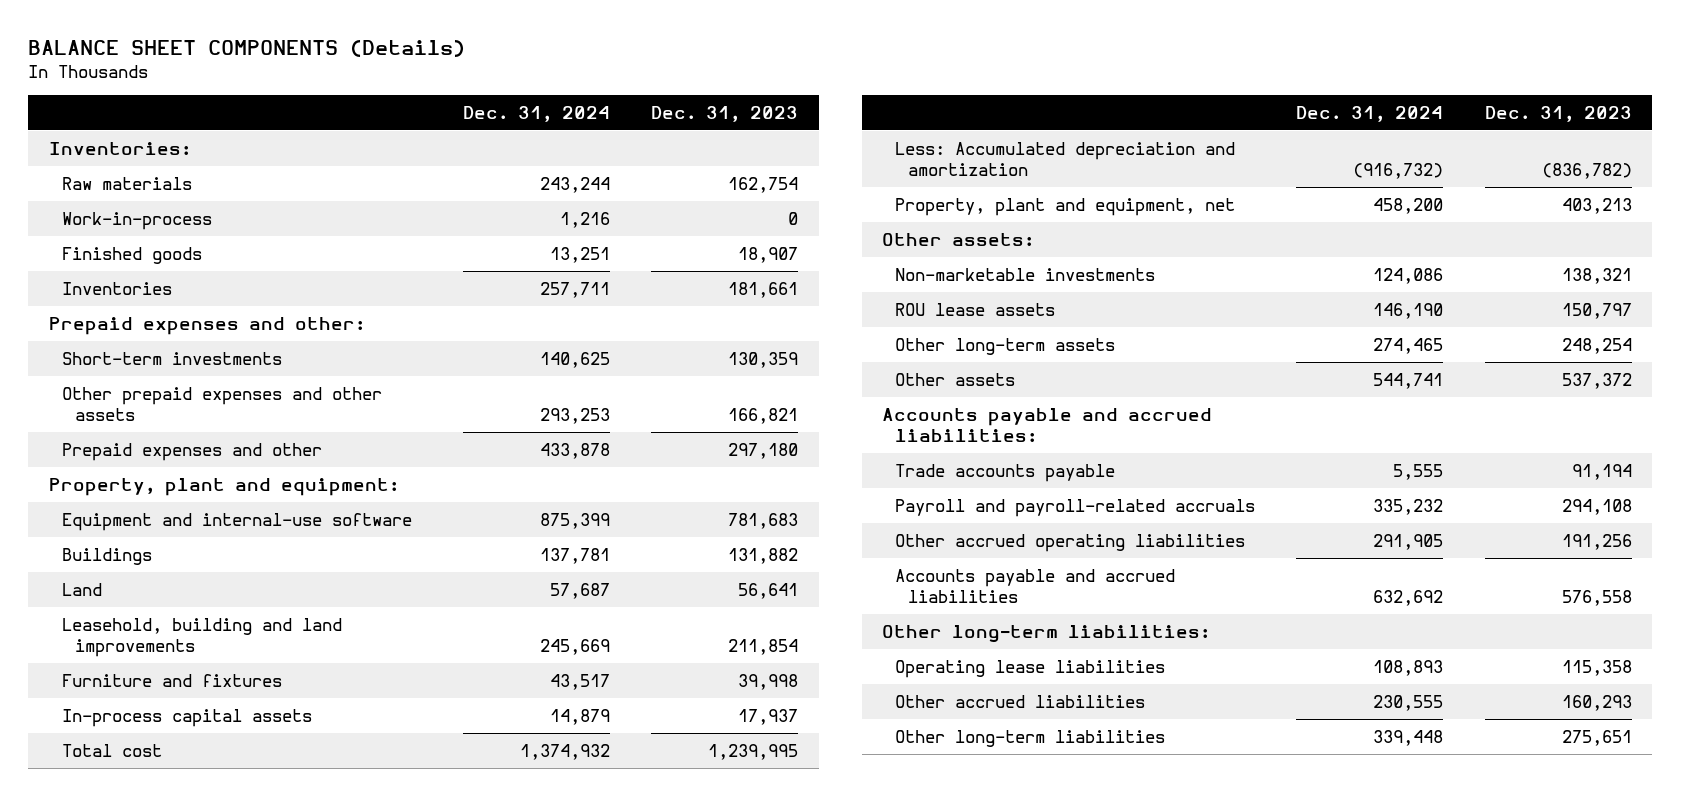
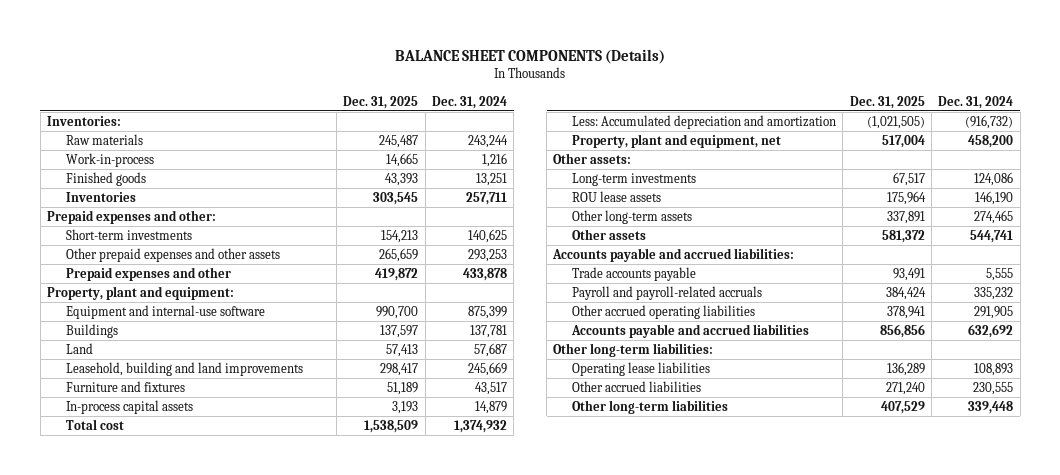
[651,105,799,122] Dec. 31, 2023 -> none
none -> [343,95,419,109] Dec. 31, 2025
[895,267,1156,281] Non-marketable investments -> [572,173,697,187] Long-term investments

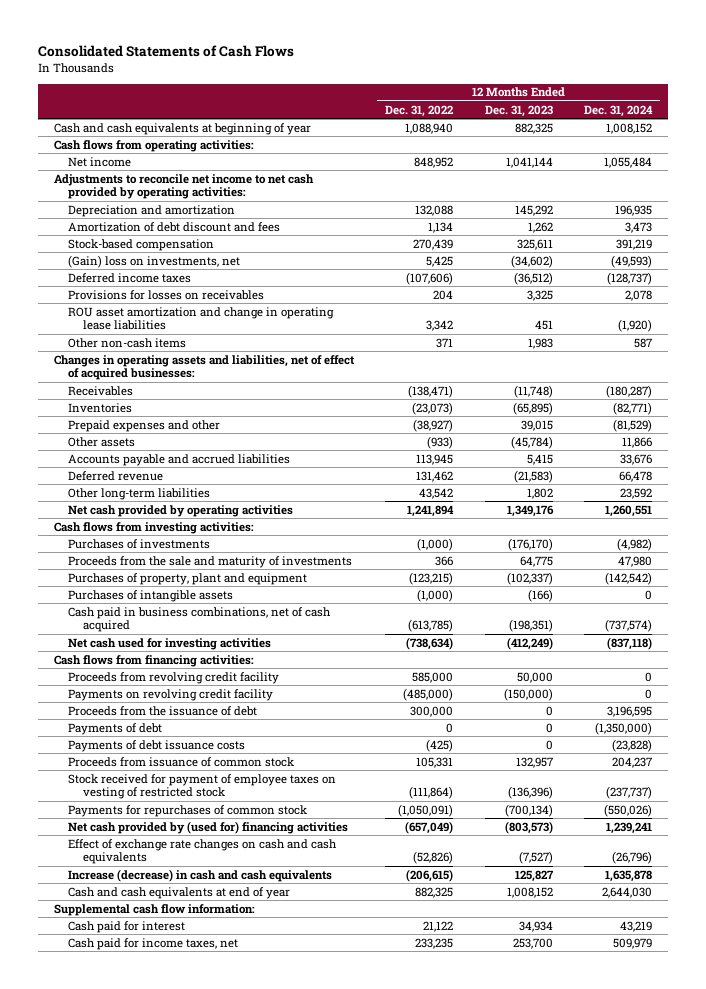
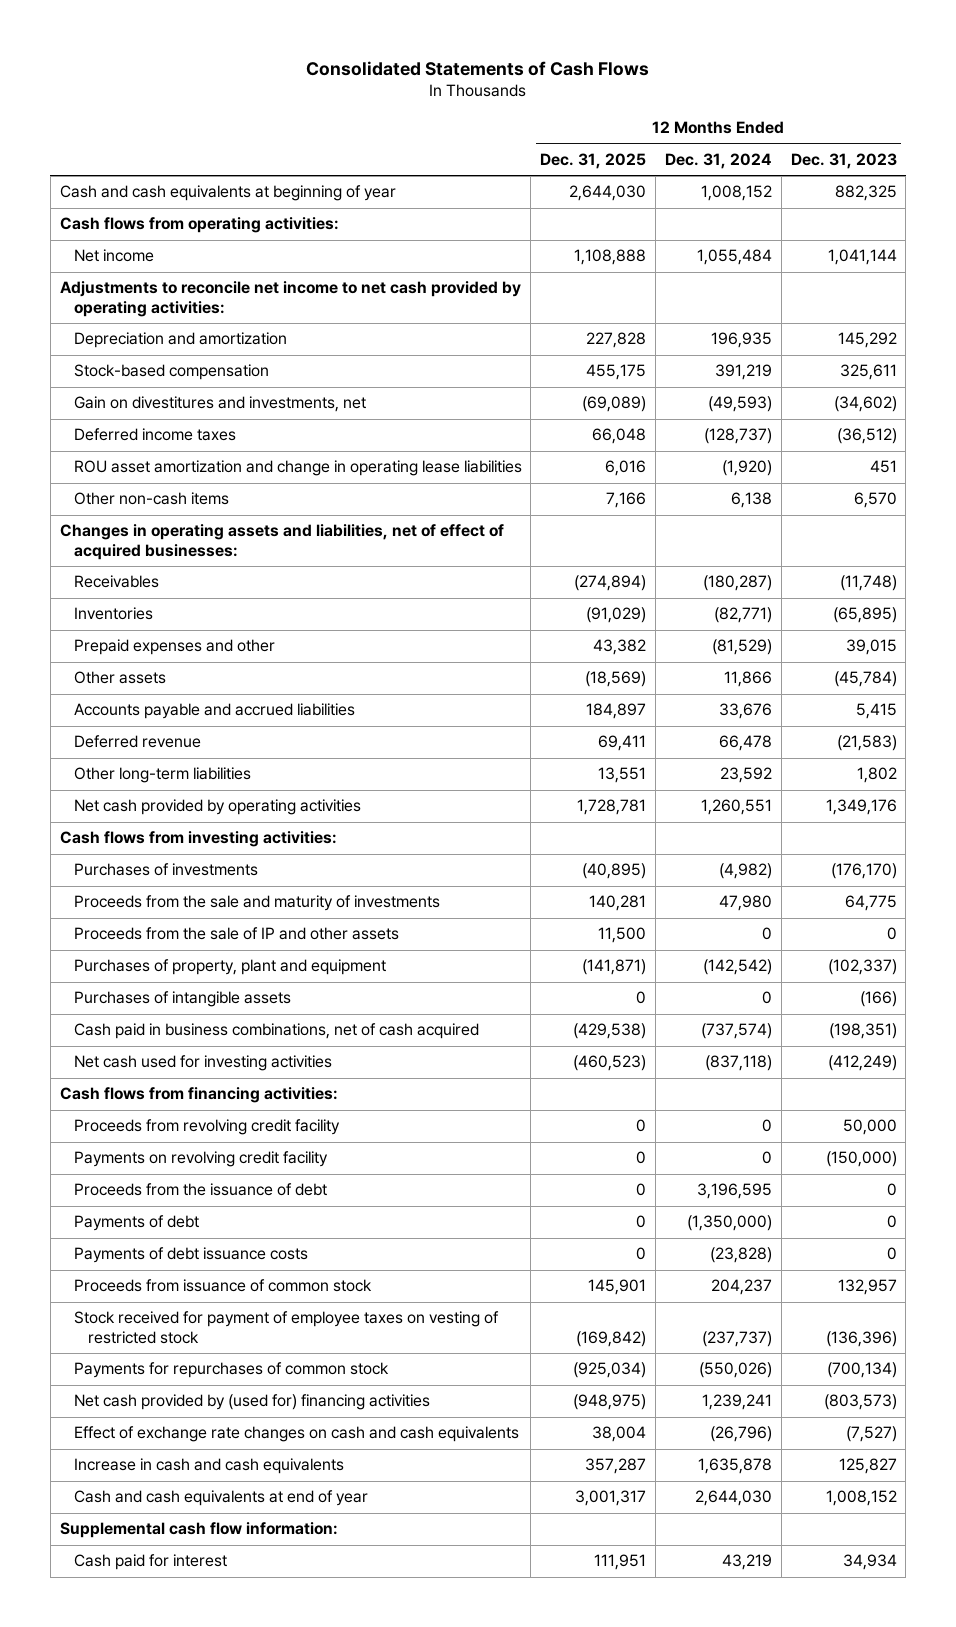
[385,104,454,117] Dec. 31, 2022 -> none
none -> [540,152,647,169] Dec. 31, 2025
[68,221,281,232] Amortization of debt discount and fees -> none
[68,254,241,268] (Gain) loss on investments, net -> [73,396,366,413] Gain on divestitures and investments, net
[68,289,265,300] Provisions for losses on receivables -> none
[527,337,553,349] 1,983 -> [853,492,897,509] 6,570
[634,337,653,348] 587 -> [730,492,772,509] 6,138
none -> [73,927,399,941] Proceeds from the sale of IP and other assets
[68,868,333,882] Increase (decrease) in cash and cash equivalents -> [73,1458,344,1475] Increase in cash and cash equivalents
[68,937,239,950] Cash paid for income taxes, net -> none

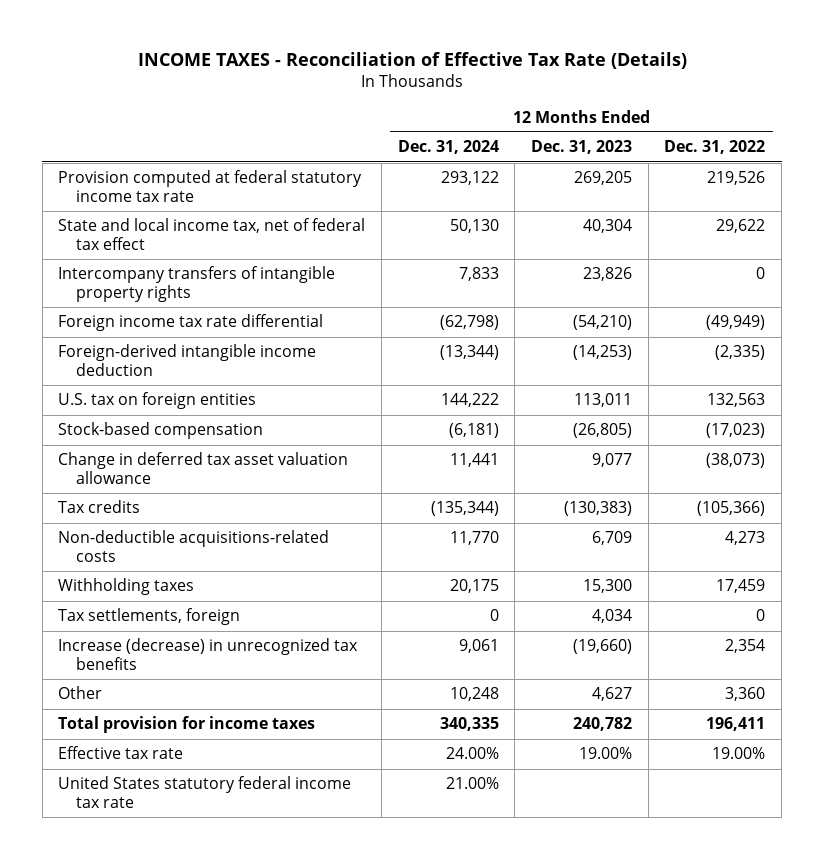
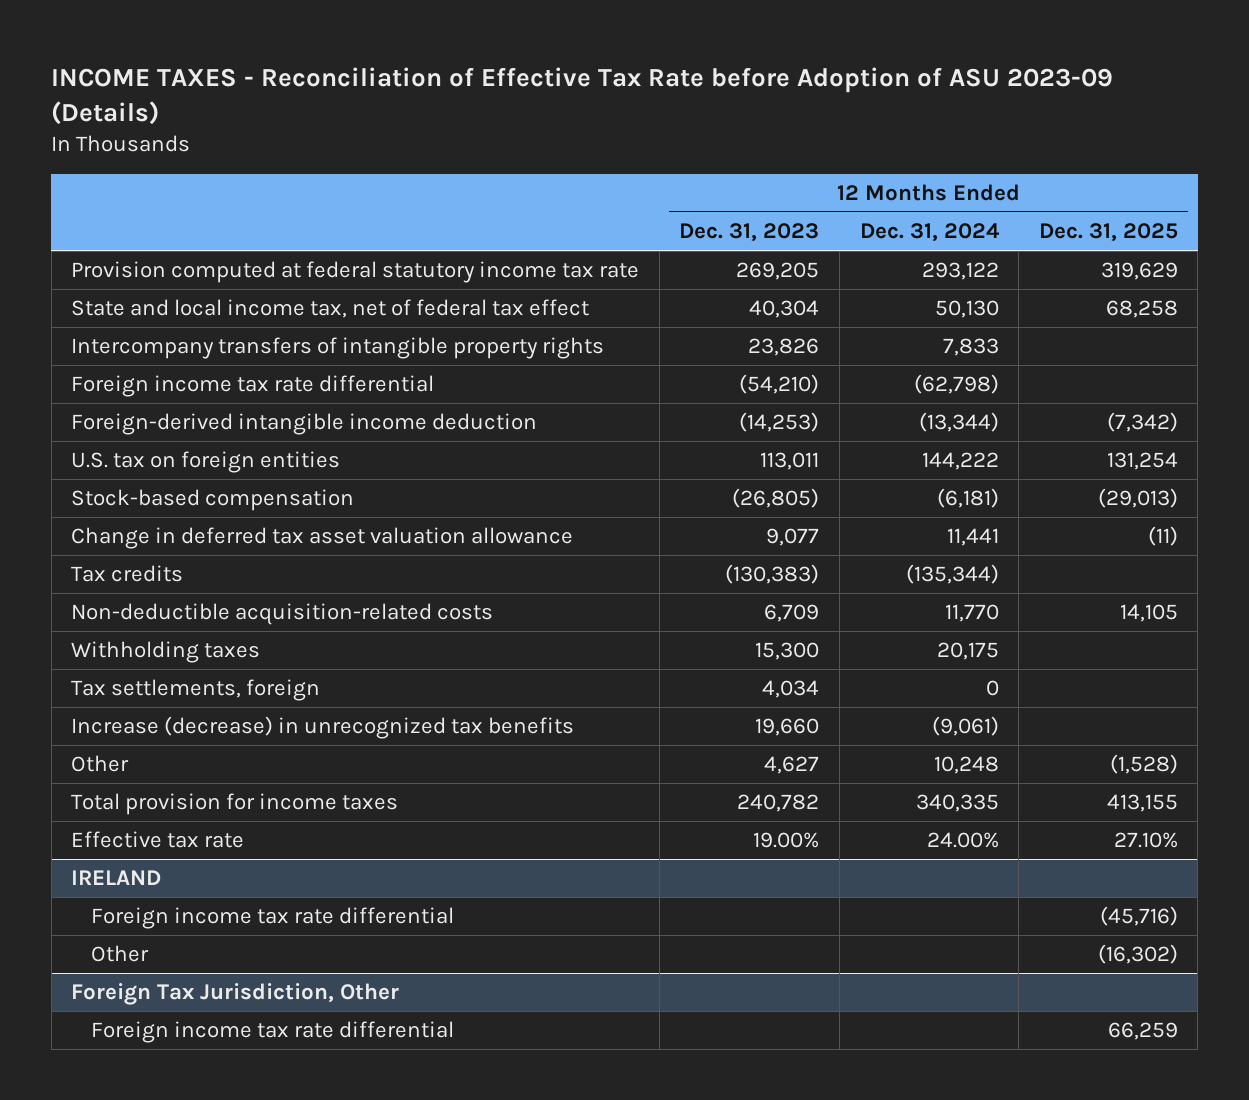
[137,52,687,70] INCOME TAXES - Reconciliation of Effective Tax Rate (Details) -> [51,67,1114,125] INCOME TAXES - Reconciliation of Effective Tax Rate before Adoption of ASU 2023-09 (Details)
[664,140,766,155] Dec. 31, 2022 -> none
none -> [1038,223,1178,243] Dec. 31, 2025
[58,530,330,562] Non-deductible acquisitions-related costs -> [71,603,494,626] Non-deductible acquisition-related costs
[458,639,499,654] 9,061 -> [931,716,999,737] (9,061)
[573,639,633,655] (19,660) -> [755,718,820,737] 19,660
[58,776,352,808] United States statutory federal income tax rate -> none
none -> [71,870,162,886] IRELAND
none -> [91,907,455,930] Foreign income tax rate differential
none -> [91,945,150,963] Other
none -> [71,983,400,1006] Foreign Tax Jurisdiction, Other
none -> [91,1021,455,1044] Foreign income tax rate differential

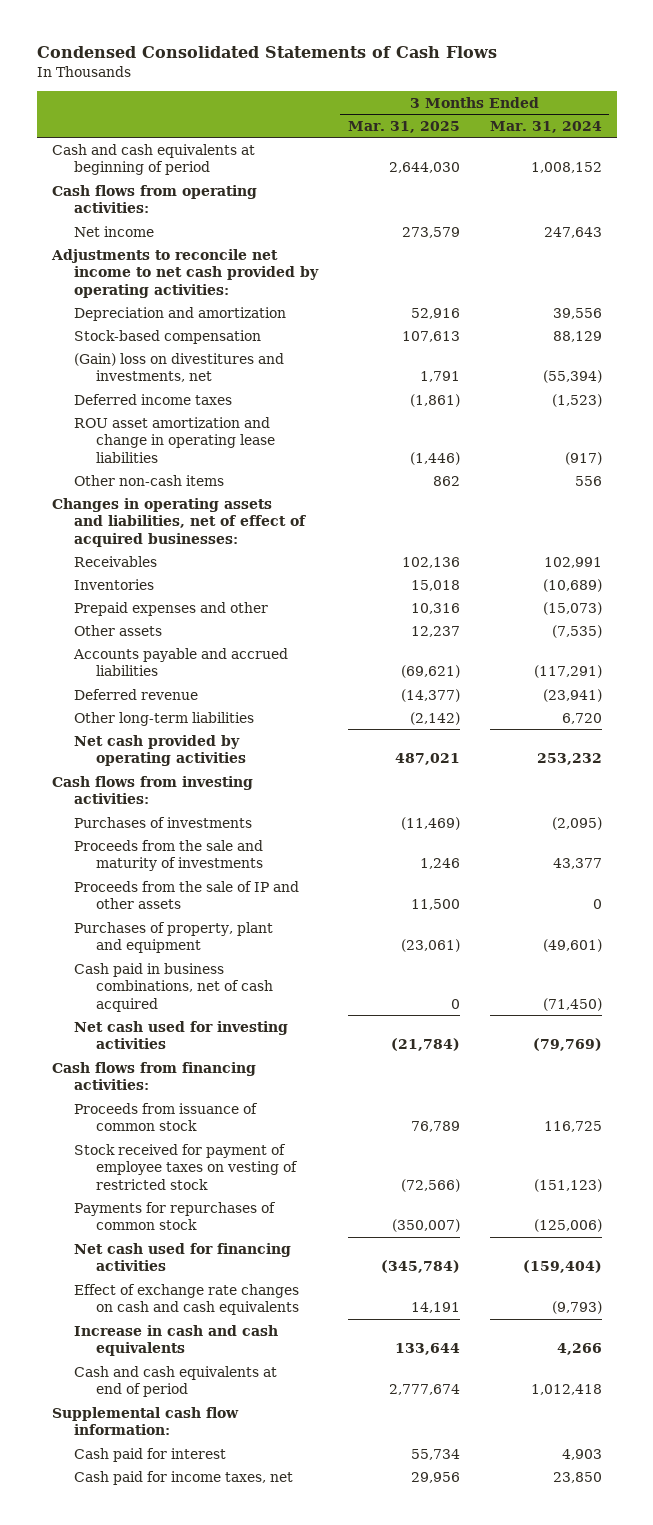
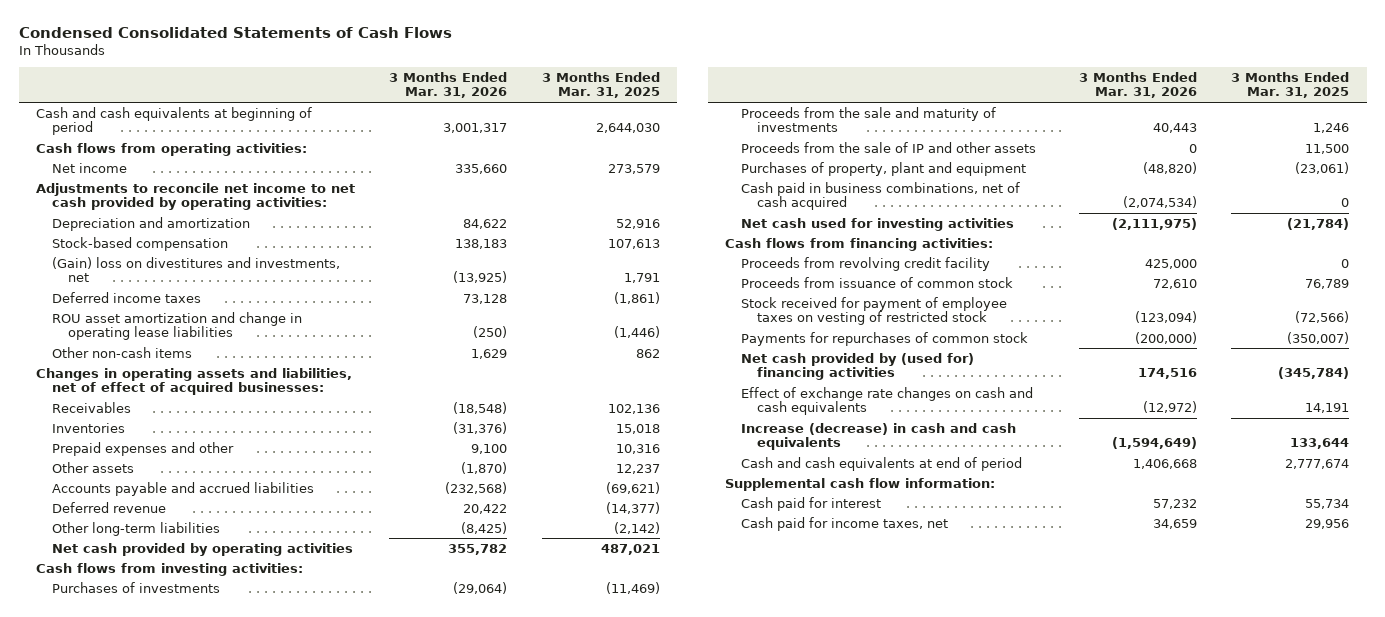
[489,120,602,133] Mar. 31, 2024 -> none
none -> [389,72,508,99] 3 Months Ended Mar. 31, 2026
none -> [741,256,991,271] Proceeds from revolving credit facility
[73,1242,291,1272] Net cash used for financing activities -> [741,352,975,381] Net cash provided by (used for) financing activities
[73,1324,278,1357] Increase in cash and cash equivalents -> [741,422,1017,451] Increase (decrease) in cash and cash equivalents

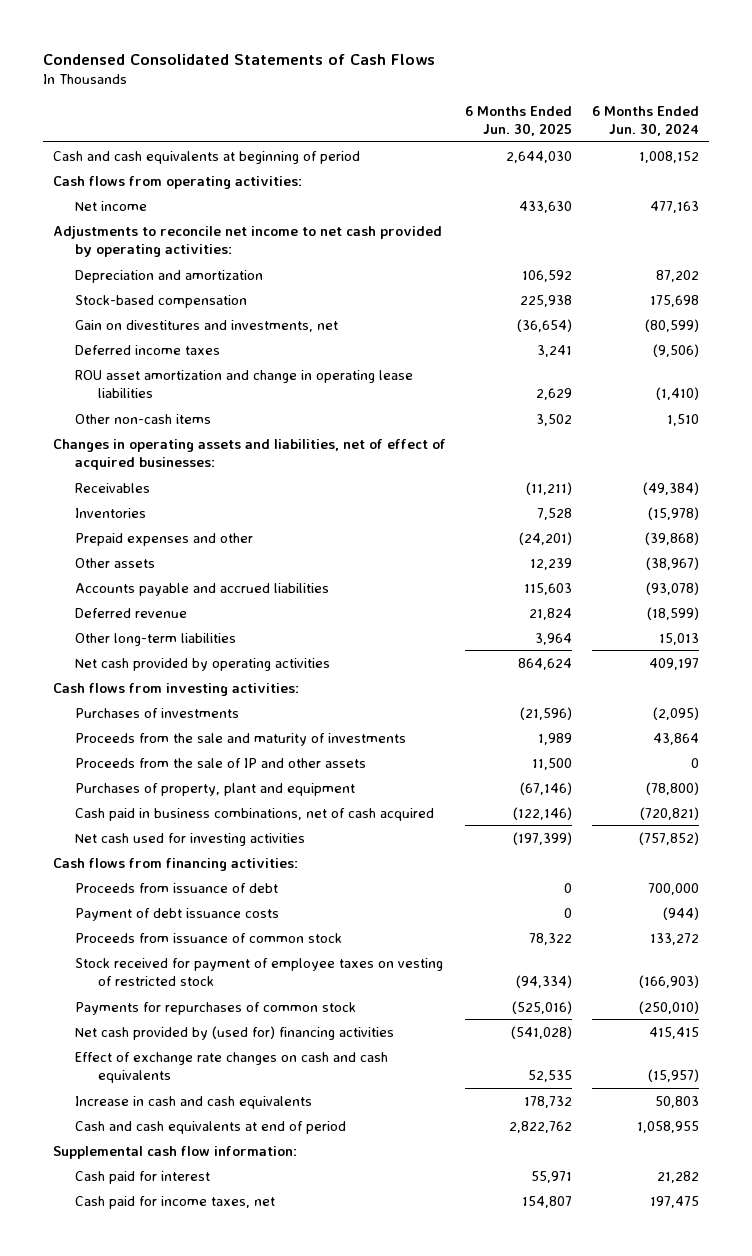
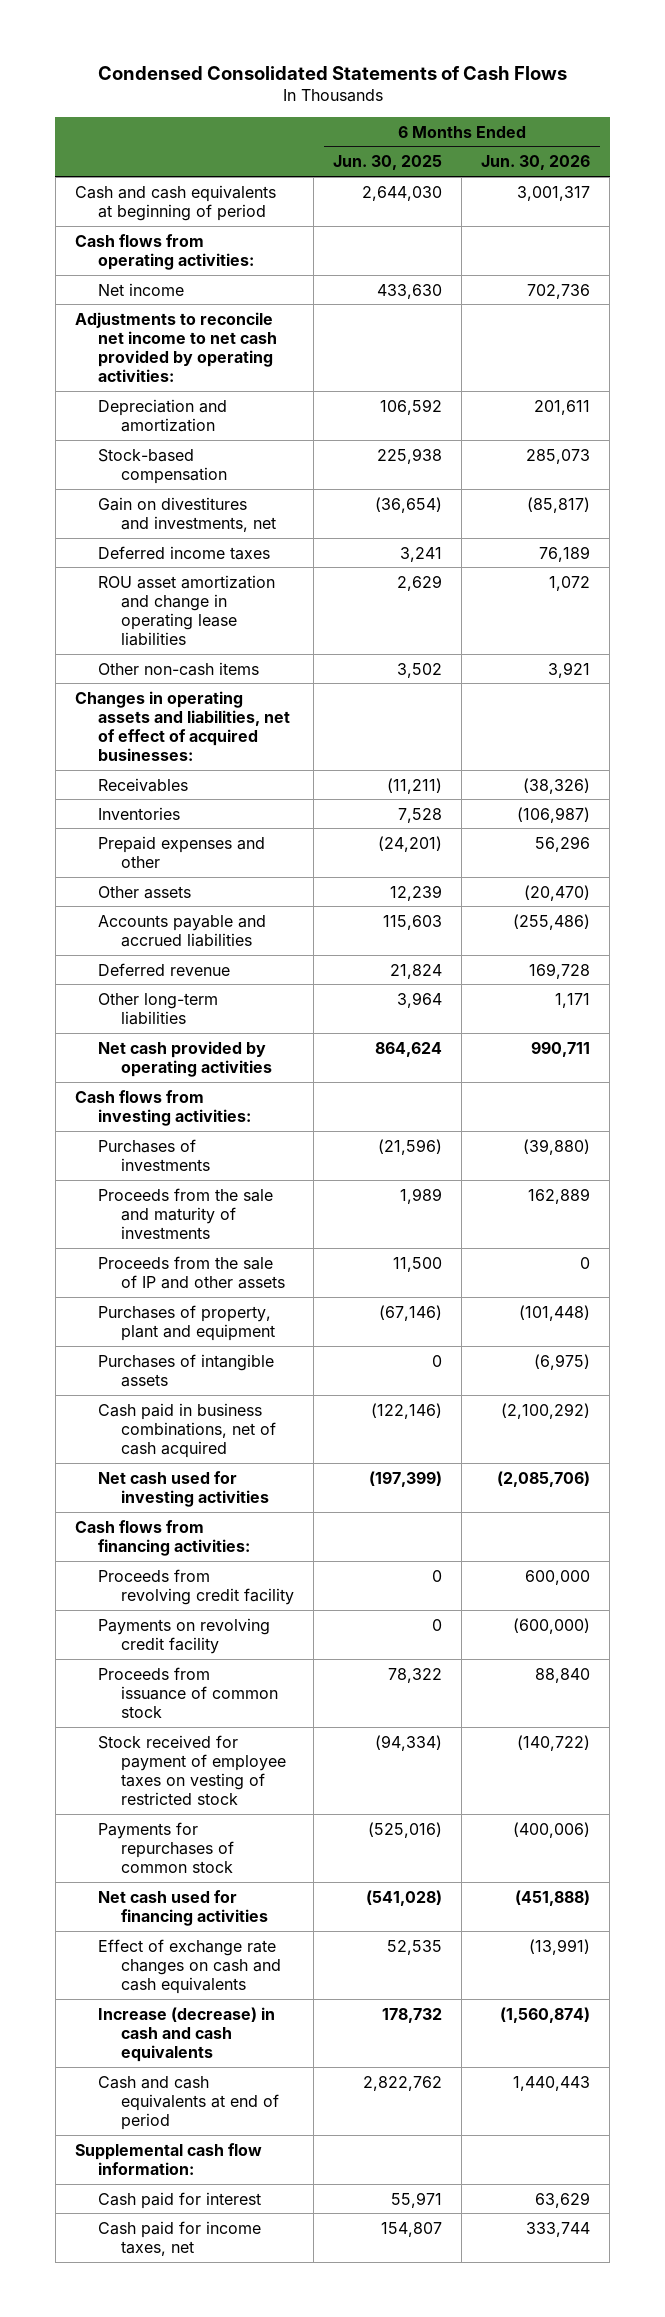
[592,105,700,137] 6 Months Ended Jun. 30, 2024 -> none
none -> [481,155,591,171] Jun. 30, 2026
none -> [98,1353,275,1387] Purchases of intangible assets
[75,882,279,893] Proceeds from issuance of debt -> none
[75,907,280,921] Payment of debt issuance costs -> none
none -> [98,1568,295,1605] Proceeds from revolving credit facility
none -> [98,1617,271,1654] Payments on revolving credit facility
[75,1025,395,1040] Net cash provided by (used for) financing activities -> [98,1889,269,1926] Net cash used for financing activities
[75,1095,313,1109] Increase in cash and cash equivalents -> [98,2006,276,2063] Increase (decrease) in cash and cash equivalents

